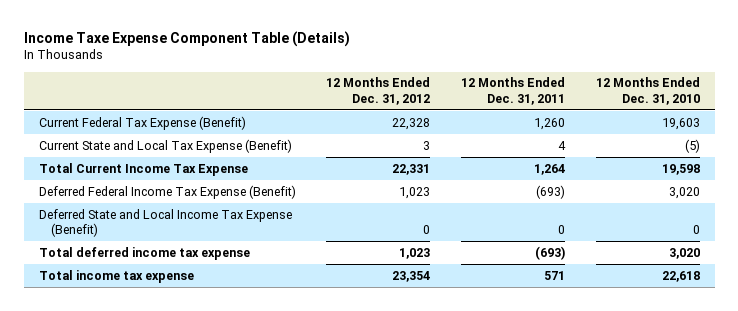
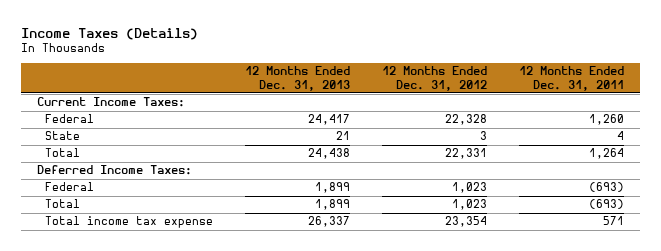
[23,30,350,47] Income Taxe Expense Component Table (Details) -> [20,27,198,40] Income Taxes (Details)
[595,77,700,105] 12 Months Ended Dec. 31, 2010 -> none
none -> [244,66,350,91] 12 Months Ended Dec. 31, 2013
[38,208,292,237] Deferred State and Local Income Tax Expense (Benefit) -> none
none -> [36,97,185,108] Current Income Taxes:
[38,115,246,130] Current Federal Tax Expense (Benefit) -> [44,114,94,124] Federal
[38,138,292,153] Current State and Local Tax Expense (Benefit) -> [44,131,80,141] State
[38,162,248,176] Total Current Income Tax Expense -> [44,148,80,158] Total
none -> [36,165,192,176] Deferred Income Taxes:
[38,184,296,199] Deferred Federal Income Tax Expense (Benefit) -> [44,182,94,192] Federal
[38,246,250,260] Total deferred income tax expense -> [44,199,80,209] Total

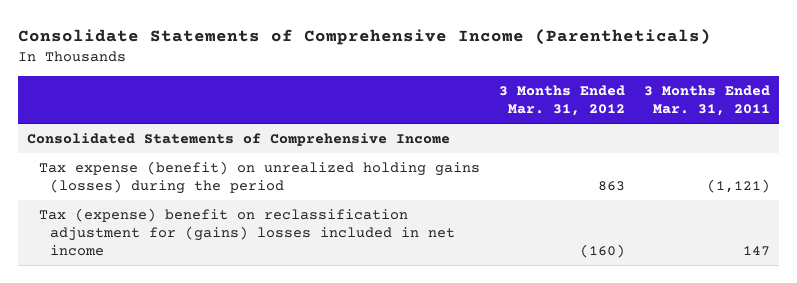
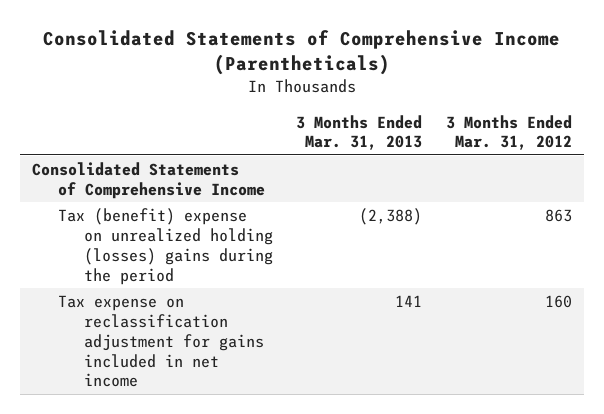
[17,29,711,46] Consolidate Statements of Comprehensive Income (Parentheticals) -> [42,30,560,76] Consolidated Statements of Comprehensive Income (Parentheticals)
[643,85,770,117] 3 Months Ended Mar. 31, 2011 -> none
none -> [296,114,423,151] 3 Months Ended Mar. 31, 2013
[38,160,480,194] Tax expense (benefit) on unrealized holding gains (losses) during the period -> [57,207,273,285] Tax (benefit) expense on unrealized holding (losses) gains during the period
[38,207,456,256] Tax (expense) benefit on reclassification adjustment for (gains) losses included in net income -> [57,294,264,388] Tax expense on reclassification adjustment for gains included in net income
[579,243,625,258] (160) -> [544,294,572,308] 160

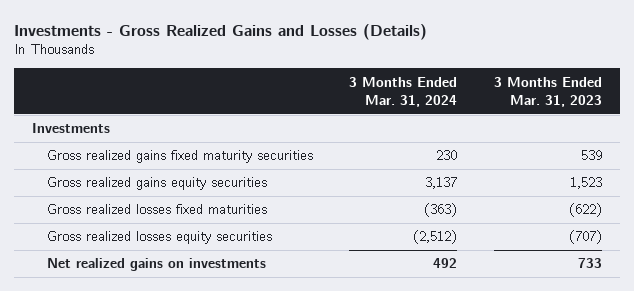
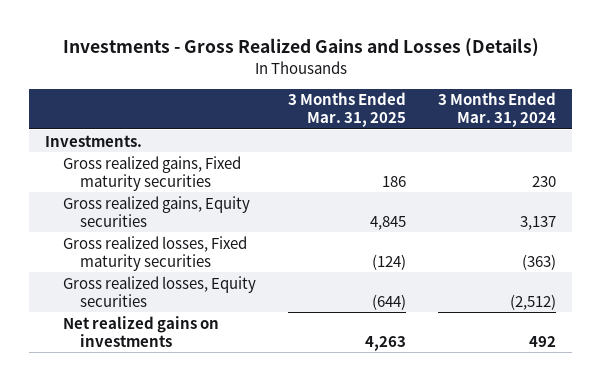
[493,76,602,107] 3 Months Ended Mar. 31, 2023 -> none
none -> [287,92,406,128] 3 Months Ended Mar. 31, 2025
[32,123,111,134] Investments -> [45,134,143,147] Investments.
[46,150,313,164] Gross realized gains fixed maturity securities -> [62,155,241,191] Gross realized gains, Fixed maturity securities
[46,177,267,191] Gross realized gains equity securities -> [62,195,250,227] Gross realized gains, Equity securities
[46,204,267,215] Gross realized losses fixed maturities -> [62,235,247,271] Gross realized losses, Fixed maturity securities
[46,231,272,245] Gross realized losses equity securities -> [62,275,256,307] Gross realized losses, Equity securities

